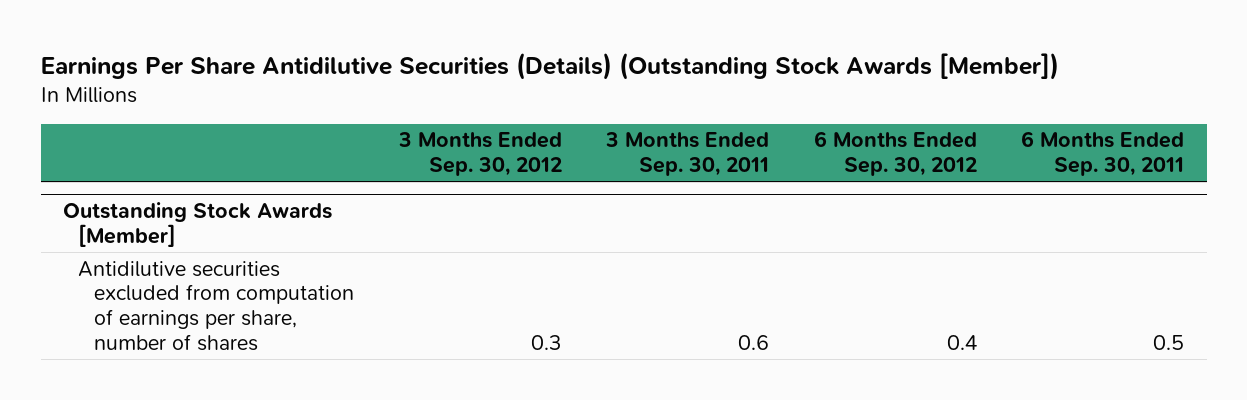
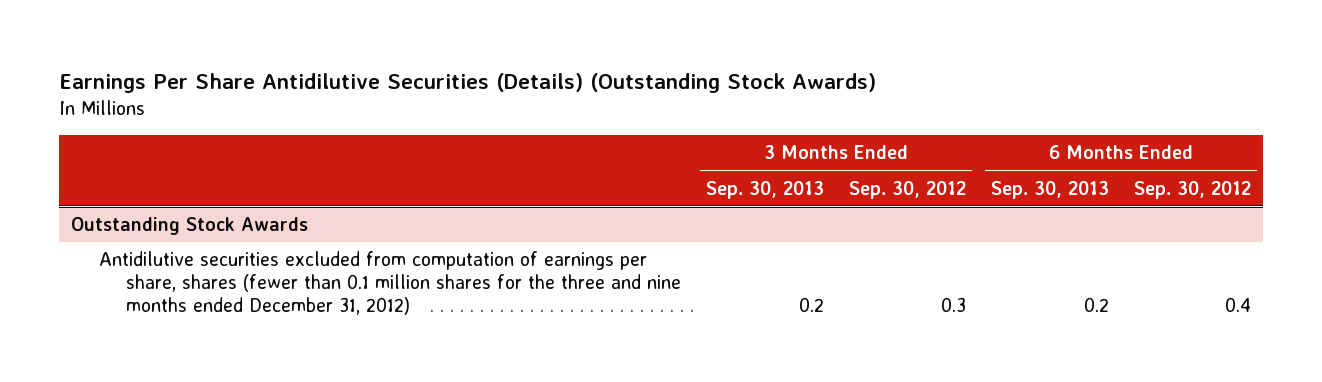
[40,51,1059,80] Earnings Per Share Antidilutive Securities (Details) (Outstanding Stock Awards [Member]) -> [58,73,876,94] Earnings Per Share Antidilutive Securities (Details) (Outstanding Stock Awards)
[605,132,770,177] 3 Months Ended Sep. 30, 2011 -> none
[1021,131,1185,177] 6 Months Ended Sep. 30, 2011 -> none
none -> [706,180,825,199] Sep. 30, 2013
none -> [990,180,1109,199] Sep. 30, 2013
[62,202,332,247] Outstanding Stock Awards [Member] -> [71,217,309,236] Outstanding Stock Awards
[78,260,355,352] Antidilutive securities excluded from computation of earnings per share, number of shares -> [98,251,682,315] Antidilutive securities excluded from computation of earnings per share, shares (fewer than 0.1 million shares for the three and nine months ended December 31, 2012)

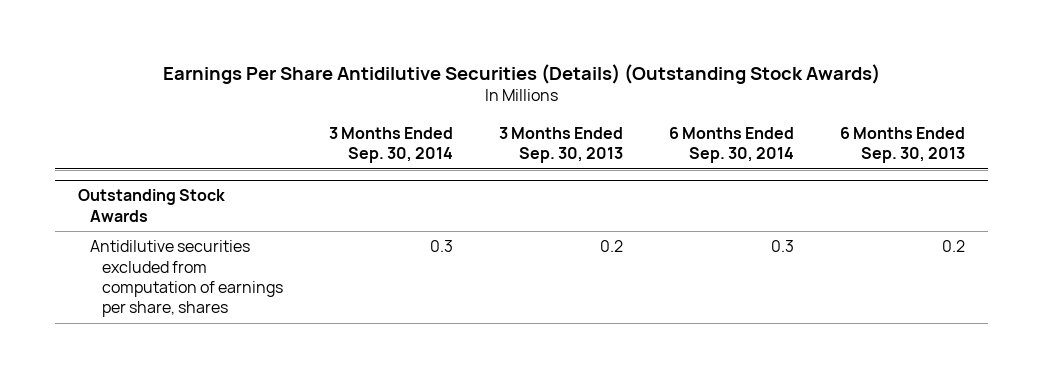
[849,180,967,199] Sep. 30, 2012 -> none
[1133,180,1251,199] Sep. 30, 2012 -> none
none -> [328,126,453,164] 3 Months Ended Sep. 30, 2014
none -> [669,126,795,164] 6 Months Ended Sep. 30, 2014
[98,251,682,315] Antidilutive securities excluded from computation of earnings per share, shares (fewer than 0.1 million shares for the three and nine months ended December 31, 2012) -> [89,240,283,318] Antidilutive securities excluded from computation of earnings per share, shares

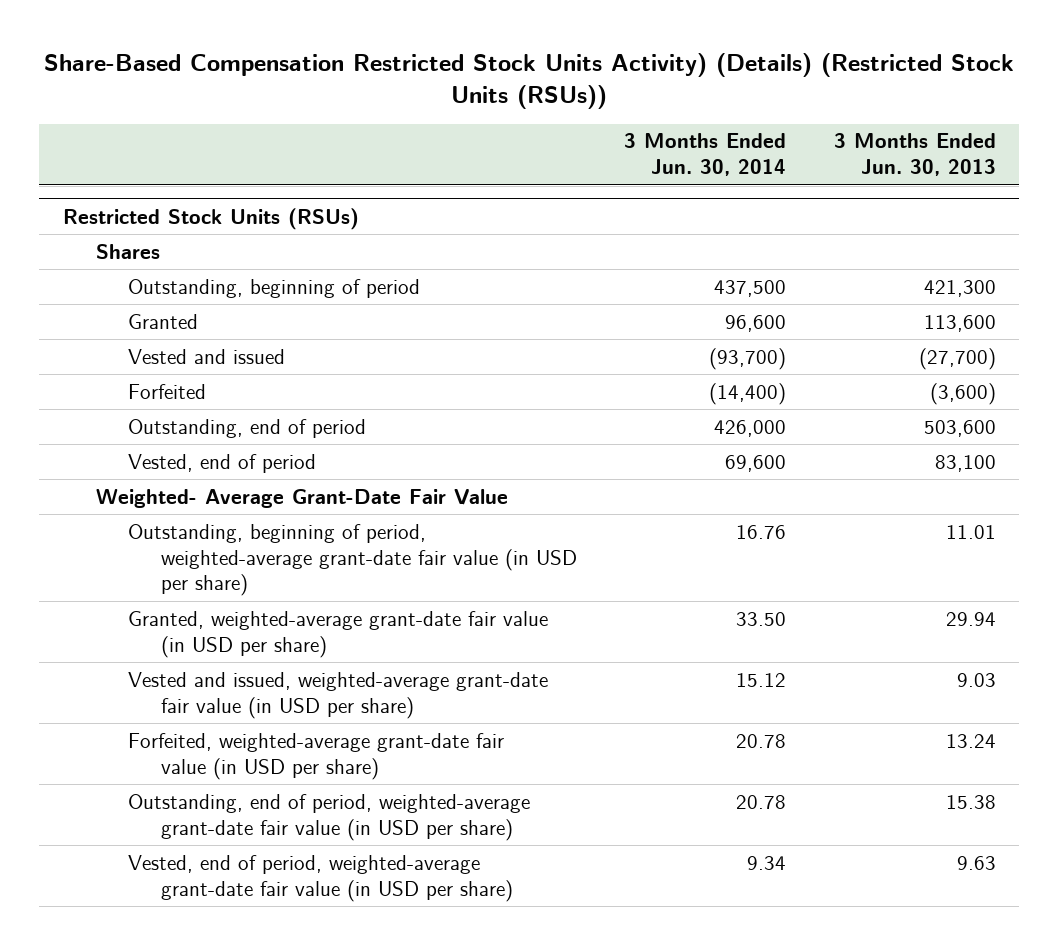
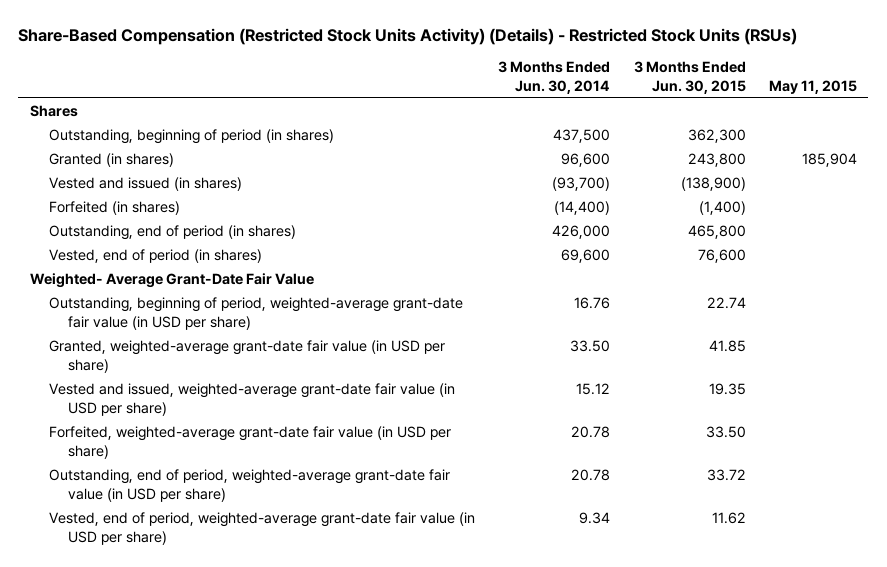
[44,53,1015,110] Share-Based Compensation Restricted Stock Units Activity) (Details) (Restricted Stock Units (RSUs)) -> [18,27,798,45] Share-Based Compensation (Restricted Stock Units Activity) (Details) - Restricted Stock Units (RSUs)
[833,133,996,177] 3 Months Ended Jun. 30, 2013 -> none
none -> [633,61,746,94] 3 Months Ended Jun. 30, 2015
none -> [768,79,857,94] May 11, 2015
[63,207,360,230] Restricted Stock Units (RSUs) -> none
[128,278,421,298] Outstanding, beginning of period -> [49,129,335,145] Outstanding, beginning of period (in shares)
[128,313,199,329] Granted -> [49,153,175,168] Granted (in shares)
[128,348,286,364] Vested and issued -> [49,177,243,192] Vested and issued (in shares)
[128,383,207,399] Forfeited -> [49,201,181,216] Forfeited (in shares)
[128,418,367,438] Outstanding, end of period -> [49,225,297,241] Outstanding, end of period (in shares)
[128,453,317,473] Vested, end of period -> [49,249,263,264] Vested, end of period (in shares)

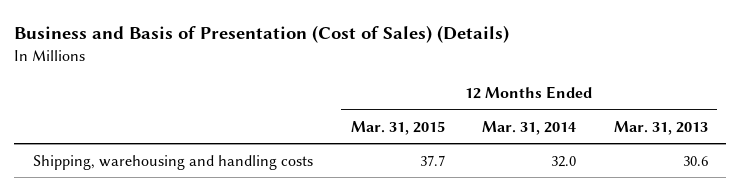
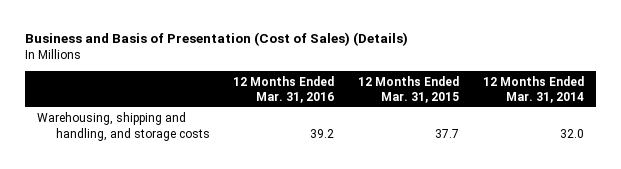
[613,120,708,135] Mar. 31, 2013 -> none
none -> [233,75,335,103] 12 Months Ended Mar. 31, 2016
[33,154,314,170] Shipping, warehousing and handling costs -> [36,112,210,141] Warehousing, shipping and handling, and storage costs

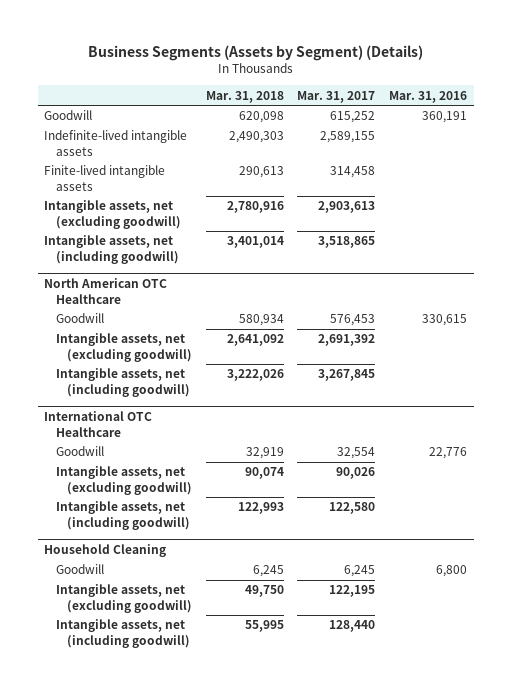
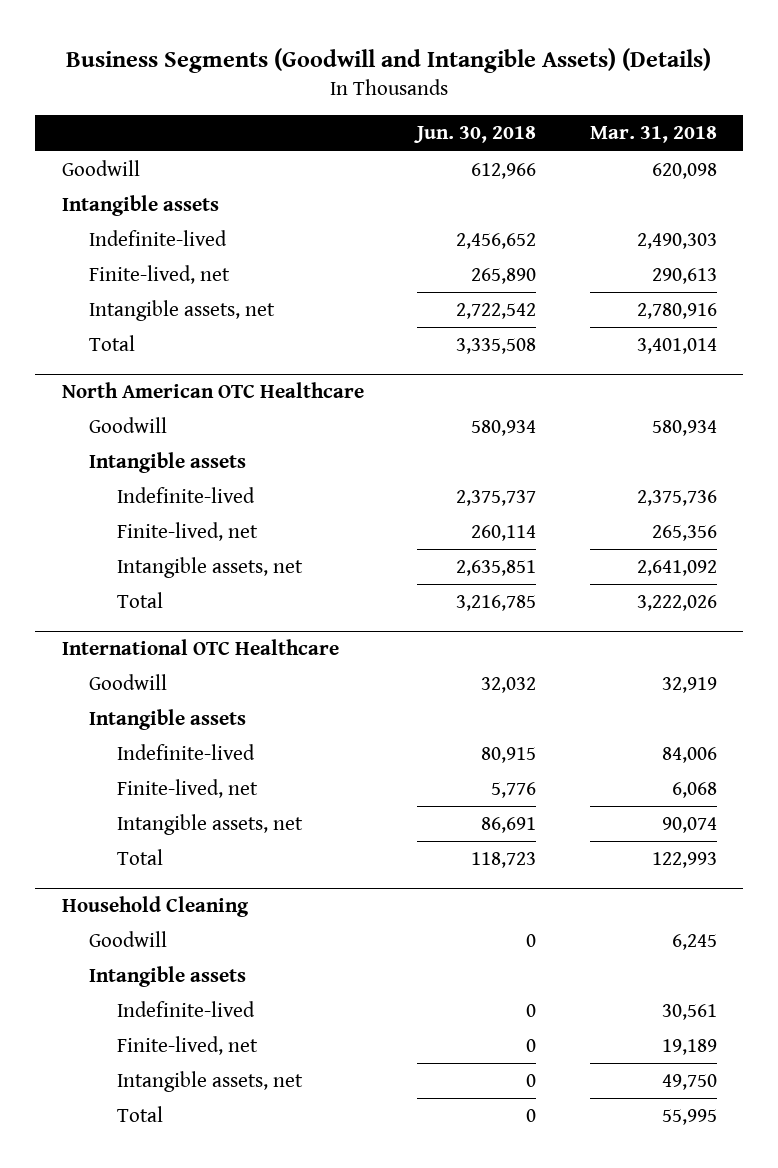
[87,44,423,61] Business Segments (Assets by Segment) (Details) -> [66,47,712,73] Business Segments (Goodwill and Intangible Assets) (Details)
[297,90,376,103] Mar. 31, 2017 -> none
[388,90,467,103] Mar. 31, 2016 -> none
none -> [414,126,537,144] Jun. 30, 2018
none -> [61,194,219,216] Intangible assets
[44,130,188,157] Indefinite-lived intangible assets -> [89,229,228,246] Indefinite-lived
[44,165,166,192] Finite-lived intangible assets -> [89,264,231,284] Finite-lived, net
[44,200,181,230] Intangible assets, net (excluding goodwill) -> [89,299,276,321] Intangible assets, net
[44,235,179,265] Intangible assets, net (including goodwill) -> [89,334,136,351] Total
none -> [89,451,247,473] Intangible assets
none -> [117,486,256,503] Indefinite-lived
none -> [117,521,259,541] Finite-lived, net
[55,333,193,363] Intangible assets, net (excluding goodwill) -> [117,556,304,578] Intangible assets, net
[55,368,191,398] Intangible assets, net (including goodwill) -> [117,591,164,608] Total
none -> [89,708,247,730] Intangible assets
none -> [117,743,256,760] Indefinite-lived
none -> [117,778,259,798] Finite-lived, net
[55,466,193,496] Intangible assets, net (excluding goodwill) -> [117,813,304,835] Intangible assets, net
[55,501,191,531] Intangible assets, net (including goodwill) -> [117,848,164,865] Total
none -> [89,965,247,987] Intangible assets
none -> [117,1000,256,1017] Indefinite-lived
none -> [117,1035,259,1055] Finite-lived, net
[55,584,193,614] Intangible assets, net (excluding goodwill) -> [117,1070,304,1092] Intangible assets, net
[55,619,191,649] Intangible assets, net (including goodwill) -> [117,1105,164,1122] Total

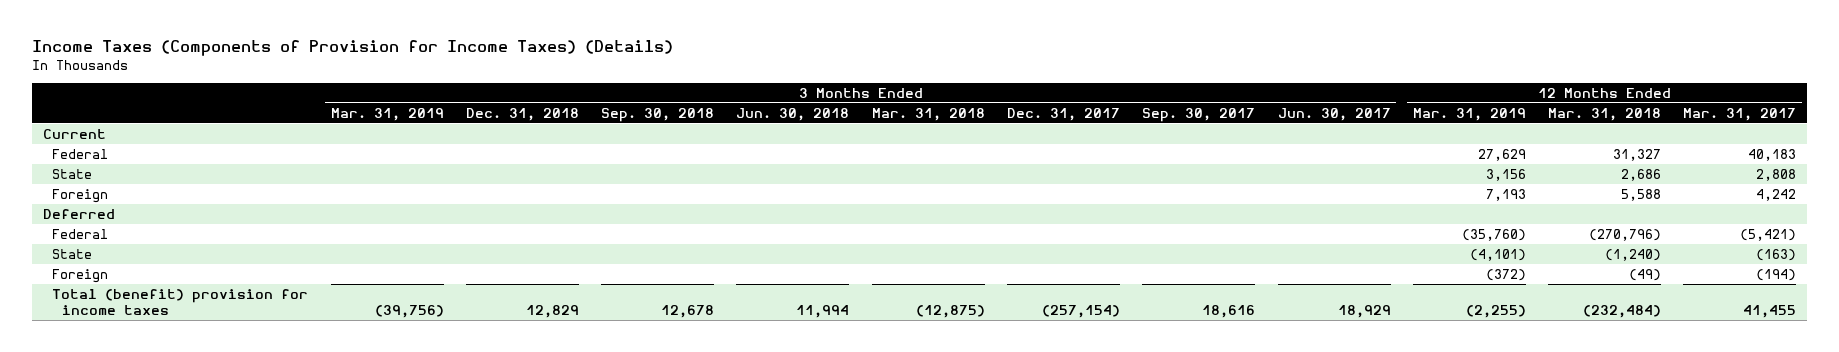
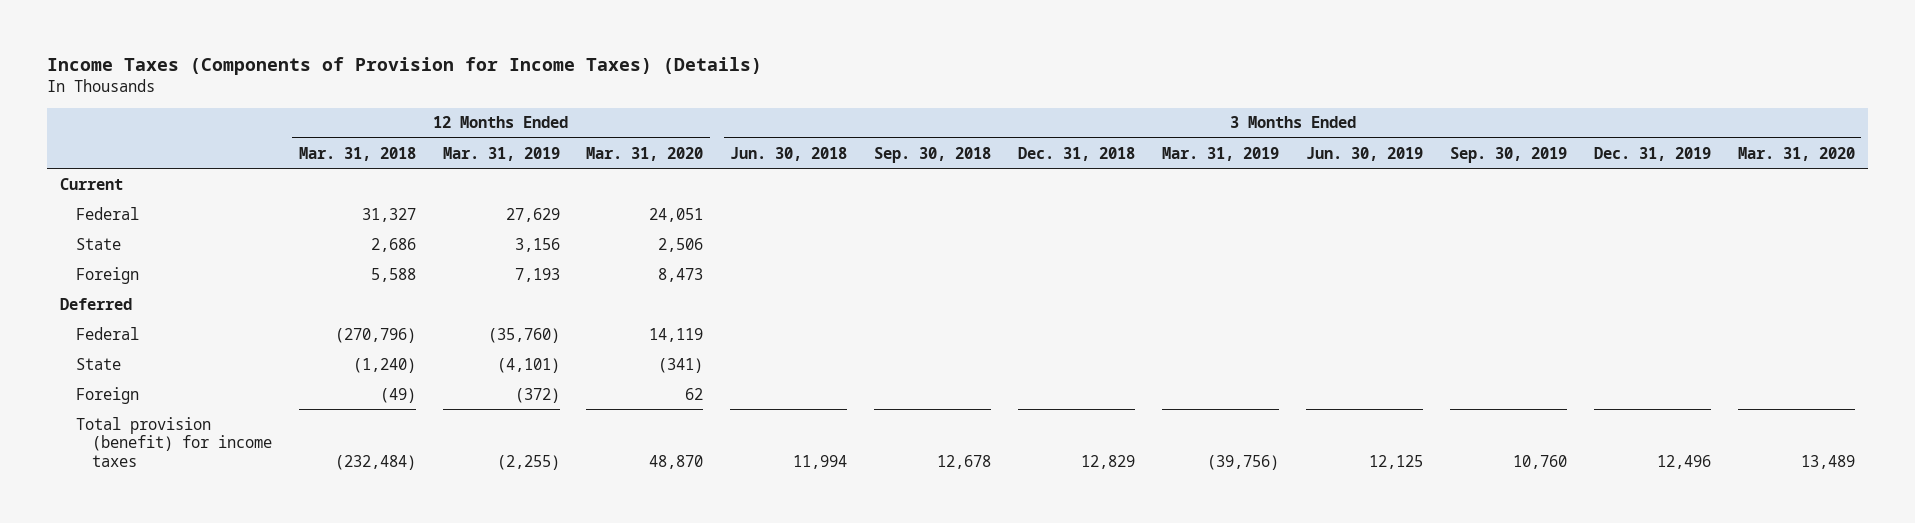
[871,107,985,121] Mar. 31, 2018 -> none
[1006,107,1120,121] Dec. 31, 2017 -> none
[1142,107,1256,122] Sep. 30, 2017 -> none
[1277,107,1391,121] Jun. 30, 2017 -> none
[1683,107,1797,121] Mar. 31, 2017 -> none
none -> [586,146,704,161] Mar. 31, 2020
none -> [1305,146,1423,161] Jun. 30, 2019
none -> [1449,146,1567,163] Sep. 30, 2019
none -> [1593,146,1711,161] Dec. 31, 2019
none -> [1737,146,1855,161] Mar. 31, 2020
[52,289,309,315] Total (benefit) provision for income taxes -> [75,416,272,467] Total provision (benefit) for income taxes

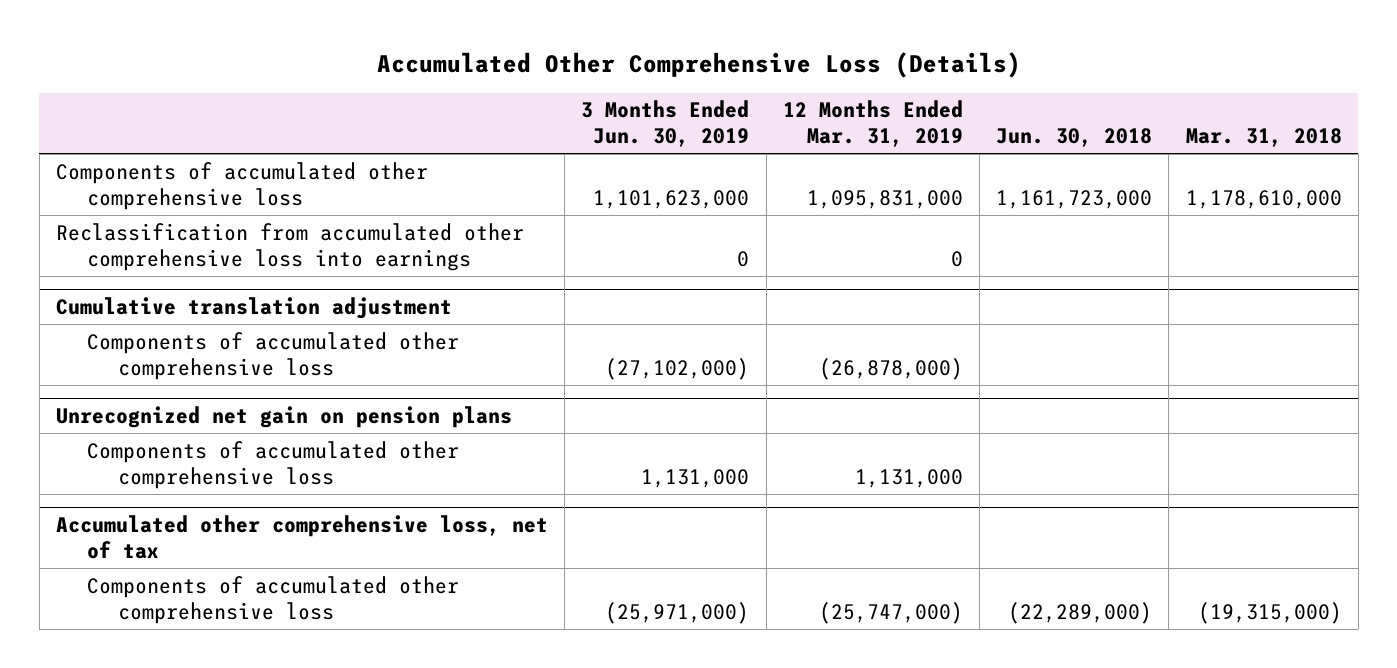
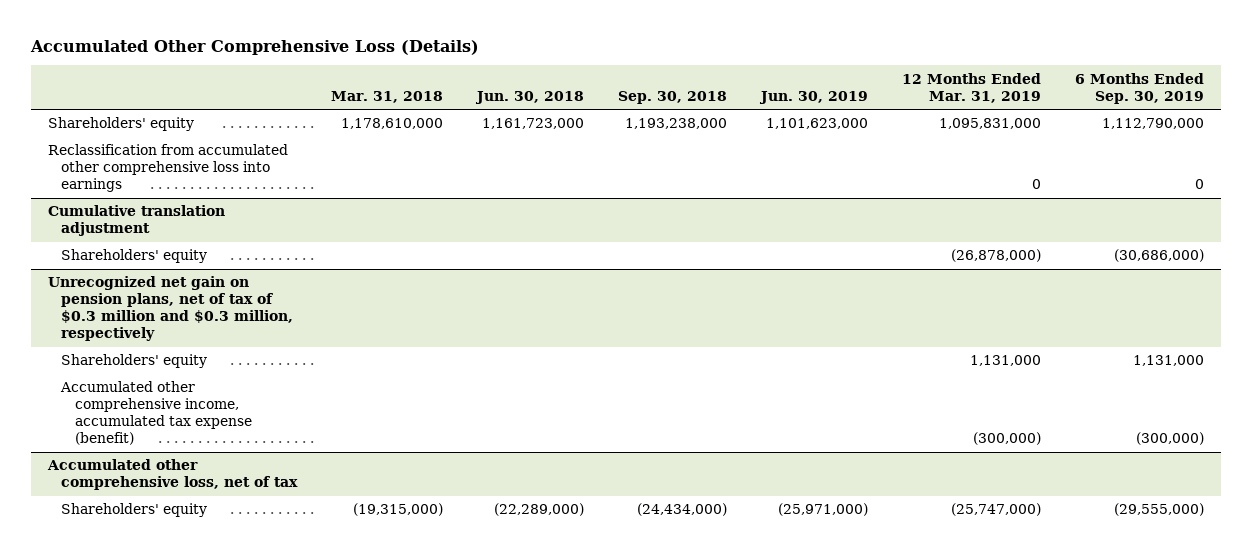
[581,100,750,148] 3 Months Ended Jun. 30, 2019 -> none
none -> [618,90,728,104] Sep. 30, 2018
none -> [758,90,868,104] Jun. 30, 2019
none -> [1074,72,1204,104] 6 Months Ended Sep. 30, 2019
[55,161,428,210] Components of accumulated other comprehensive loss -> [48,117,195,132] Shareholders' equity
[86,331,459,380] Components of accumulated other comprehensive loss -> [61,249,208,264] Shareholders' equity
[55,405,512,428] Unrecognized net gain on pension plans -> [48,276,294,342] Unrecognized net gain on pension plans, net of tax of $0.3 million and $0.3 million, respectively
[86,440,459,489] Components of accumulated other comprehensive loss -> [61,354,208,369] Shareholders' equity
none -> [60,381,252,446] Accumulated other comprehensive income, accumulated tax expense (benefit)
[86,575,459,624] Components of accumulated other comprehensive loss -> [61,503,208,518] Shareholders' equity

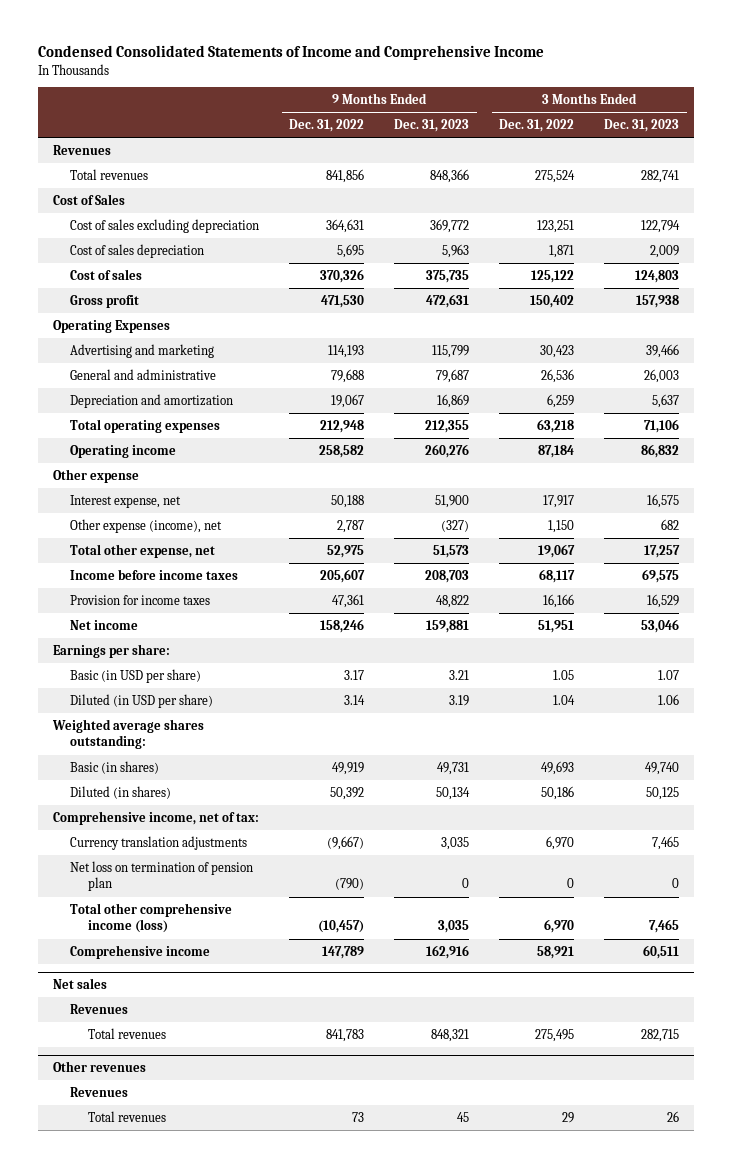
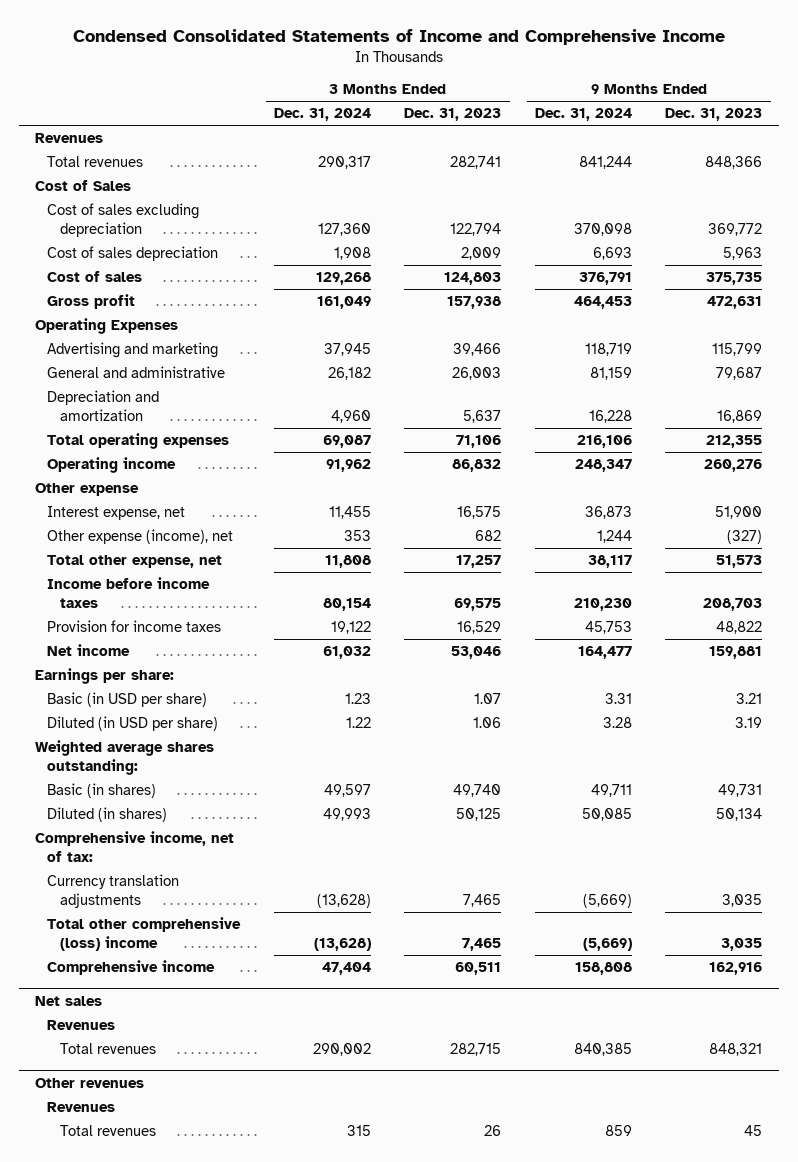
[289,119,365,133] Dec. 31, 2022 -> none
[499,119,575,133] Dec. 31, 2022 -> none
none -> [273,108,371,122] Dec. 31, 2024
none -> [534,108,632,122] Dec. 31, 2024
[70,860,254,892] Net loss on termination of pension plan -> none
[70,902,233,934] Total other comprehensive income (loss) -> [47,917,242,952] Total other comprehensive (loss) income

